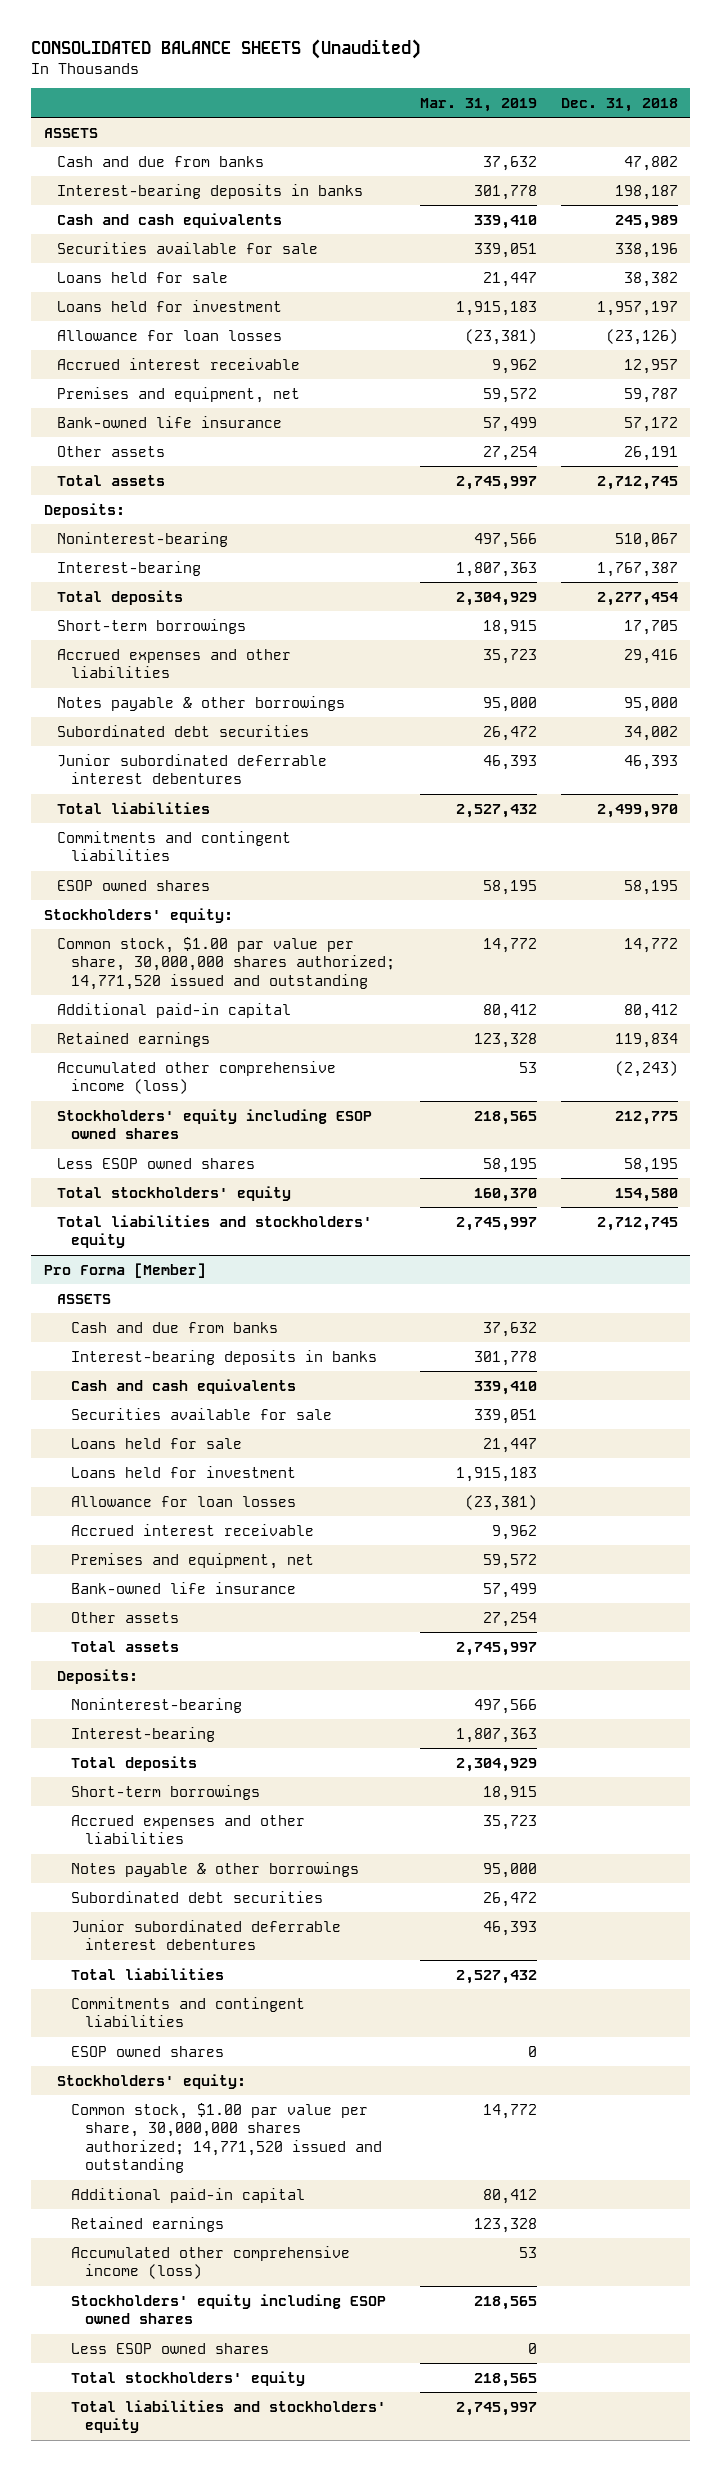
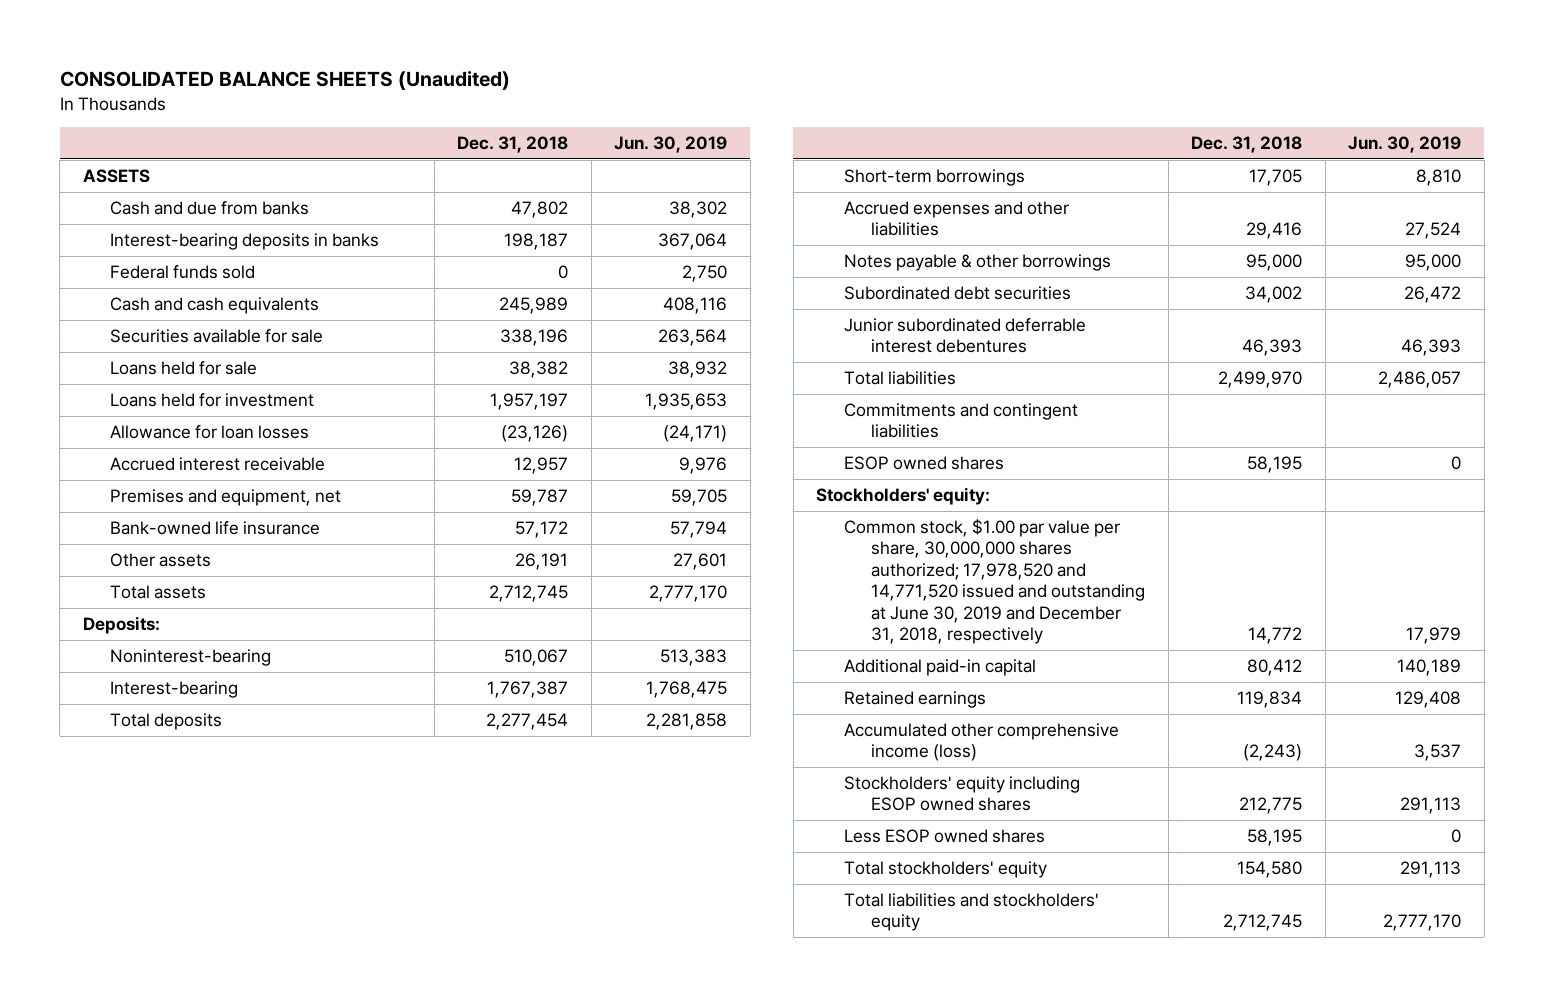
[419,97,537,112] Mar. 31, 2019 -> none
none -> [614,135,728,153] Jun. 30, 2019
none -> [109,264,255,279] Federal funds sold
[57,936,395,990] Common stock, $1.00 par value per share, 30,000,000 shares authorized; 14,771,520 issued and outstanding -> [843,518,1146,645] Common stock, $1.00 par value per share, 30,000,000 shares authorized; 17,978,520 and 14,771,520 issued and outstanding at June 30, 2019 and December 31, 2018, respectively
[43,1262,206,1278] Pro Forma [Member] -> none
[57,1293,112,1304] ASSETS -> none
[70,1321,278,1333] Cash and due from banks -> none
[70,1349,377,1365] Interest-bearing deposits in banks -> none
[70,1378,296,1394] Cash and cash equivalents -> none
[70,1407,332,1420] Securities available for sale -> none
[70,1437,242,1449] Loans held for sale -> none
[70,1465,296,1478] Loans held for investment -> none
[70,1495,296,1507] Allowance for loan losses -> none
[70,1523,314,1536] Accrued interest receivable -> none
[70,1552,314,1569] Premises and equipment, net -> none
[70,1581,296,1594] Bank-owned life insurance -> none
[70,1611,179,1623] Other assets -> none
[70,1640,179,1652] Total assets -> none
[57,1668,139,1684] Deposits: -> none
[70,1697,242,1713] Noninterest-bearing -> none
[70,1726,215,1742] Interest-bearing -> none
[70,1755,197,1771] Total deposits -> none
[70,1784,260,1800] Short-term borrowings -> none
[70,1814,305,1845] Accrued expenses and other liabilities -> none
[70,1861,359,1877] Notes payable & other borrowings -> none
[70,1890,323,1903] Subordinated debt securities -> none
[70,1919,341,1951] Junior subordinated deferrable interest debentures -> none
[70,1967,224,1980] Total liabilities -> none
[70,1996,305,2028] Commitments and contingent liabilities -> none
[70,2045,224,2057] ESOP owned shares -> none
[57,2073,247,2089] Stockholders' equity: -> none
[70,2102,382,2174] Common stock, $1.00 par value per share, 30,000,000 shares authorized; 14,771,520 issued and outstanding -> none
[70,2187,305,2203] Additional paid-in capital -> none
[70,2216,224,2232] Retained earnings -> none
[70,2245,350,2280] Accumulated other comprehensive income (loss) -> none
[70,2293,386,2325] Stockholders' equity including ESOP owned shares -> none
[70,2342,269,2354] Less ESOP owned shares -> none
[70,2370,305,2386] Total stockholders' equity -> none
[70,2399,386,2434] Total liabilities and stockholders' equity -> none

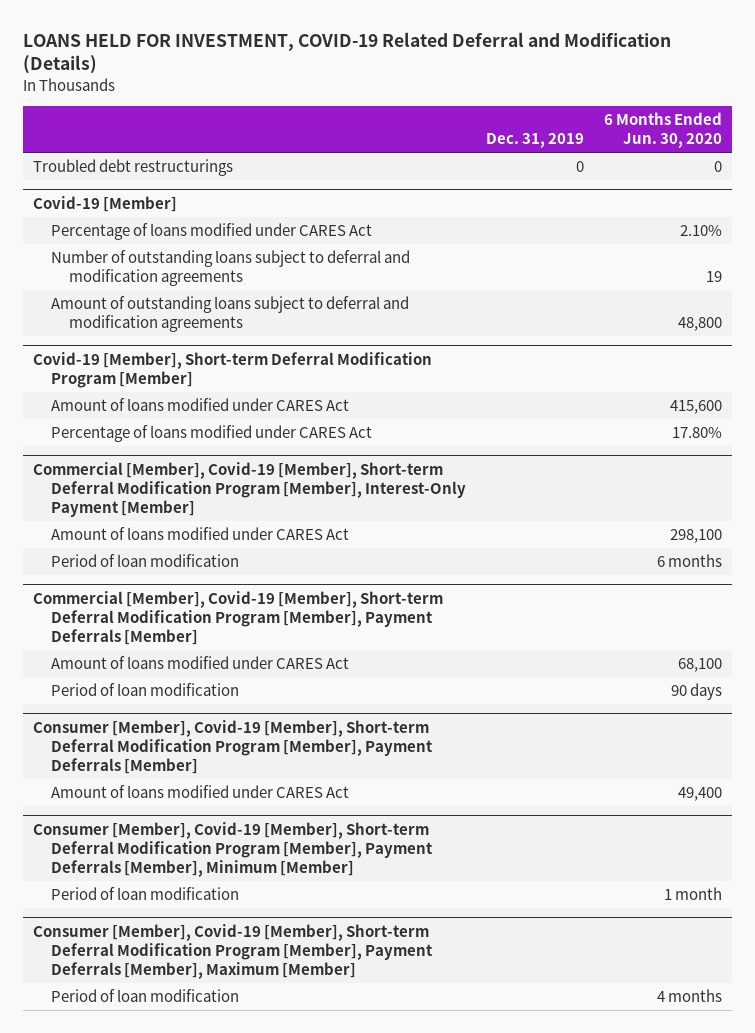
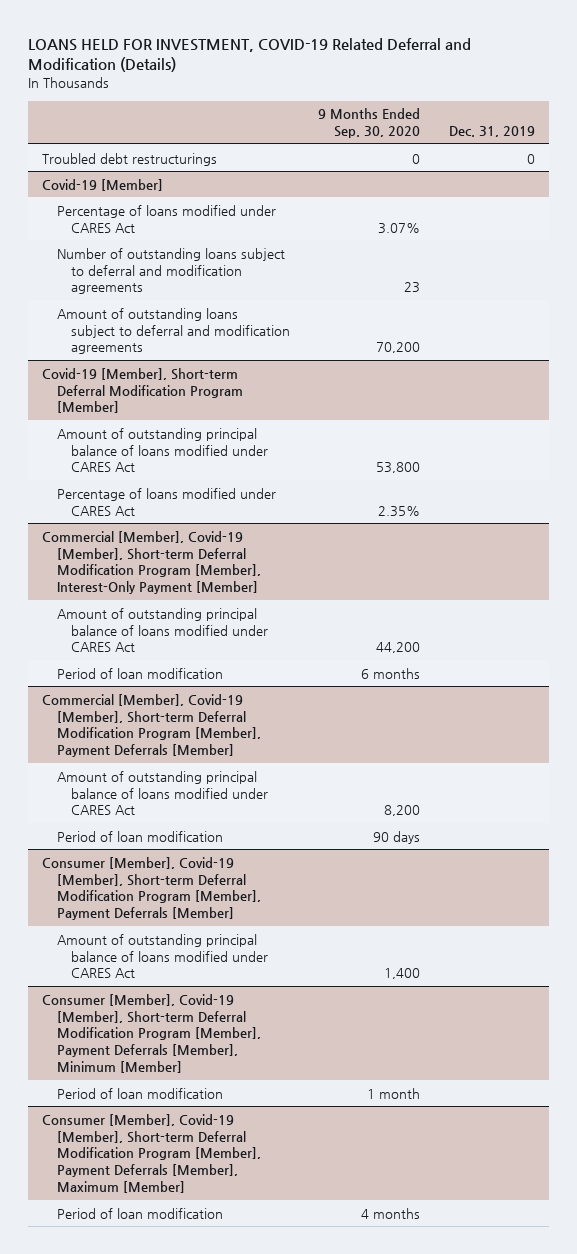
[604,112,723,149] 6 Months Ended Jun. 30, 2020 -> none
none -> [318,108,421,139] 9 Months Ended Sep. 30, 2020
[50,398,349,412] Amount of loans modified under CARES Act -> [56,427,269,473] Amount of outstanding principal balance of loans modified under CARES Act
[50,527,349,541] Amount of loans modified under CARES Act -> [56,607,269,653] Amount of outstanding principal balance of loans modified under CARES Act
[50,656,349,670] Amount of loans modified under CARES Act -> [56,770,269,816] Amount of outstanding principal balance of loans modified under CARES Act
[50,785,349,799] Amount of loans modified under CARES Act -> [56,933,269,979] Amount of outstanding principal balance of loans modified under CARES Act

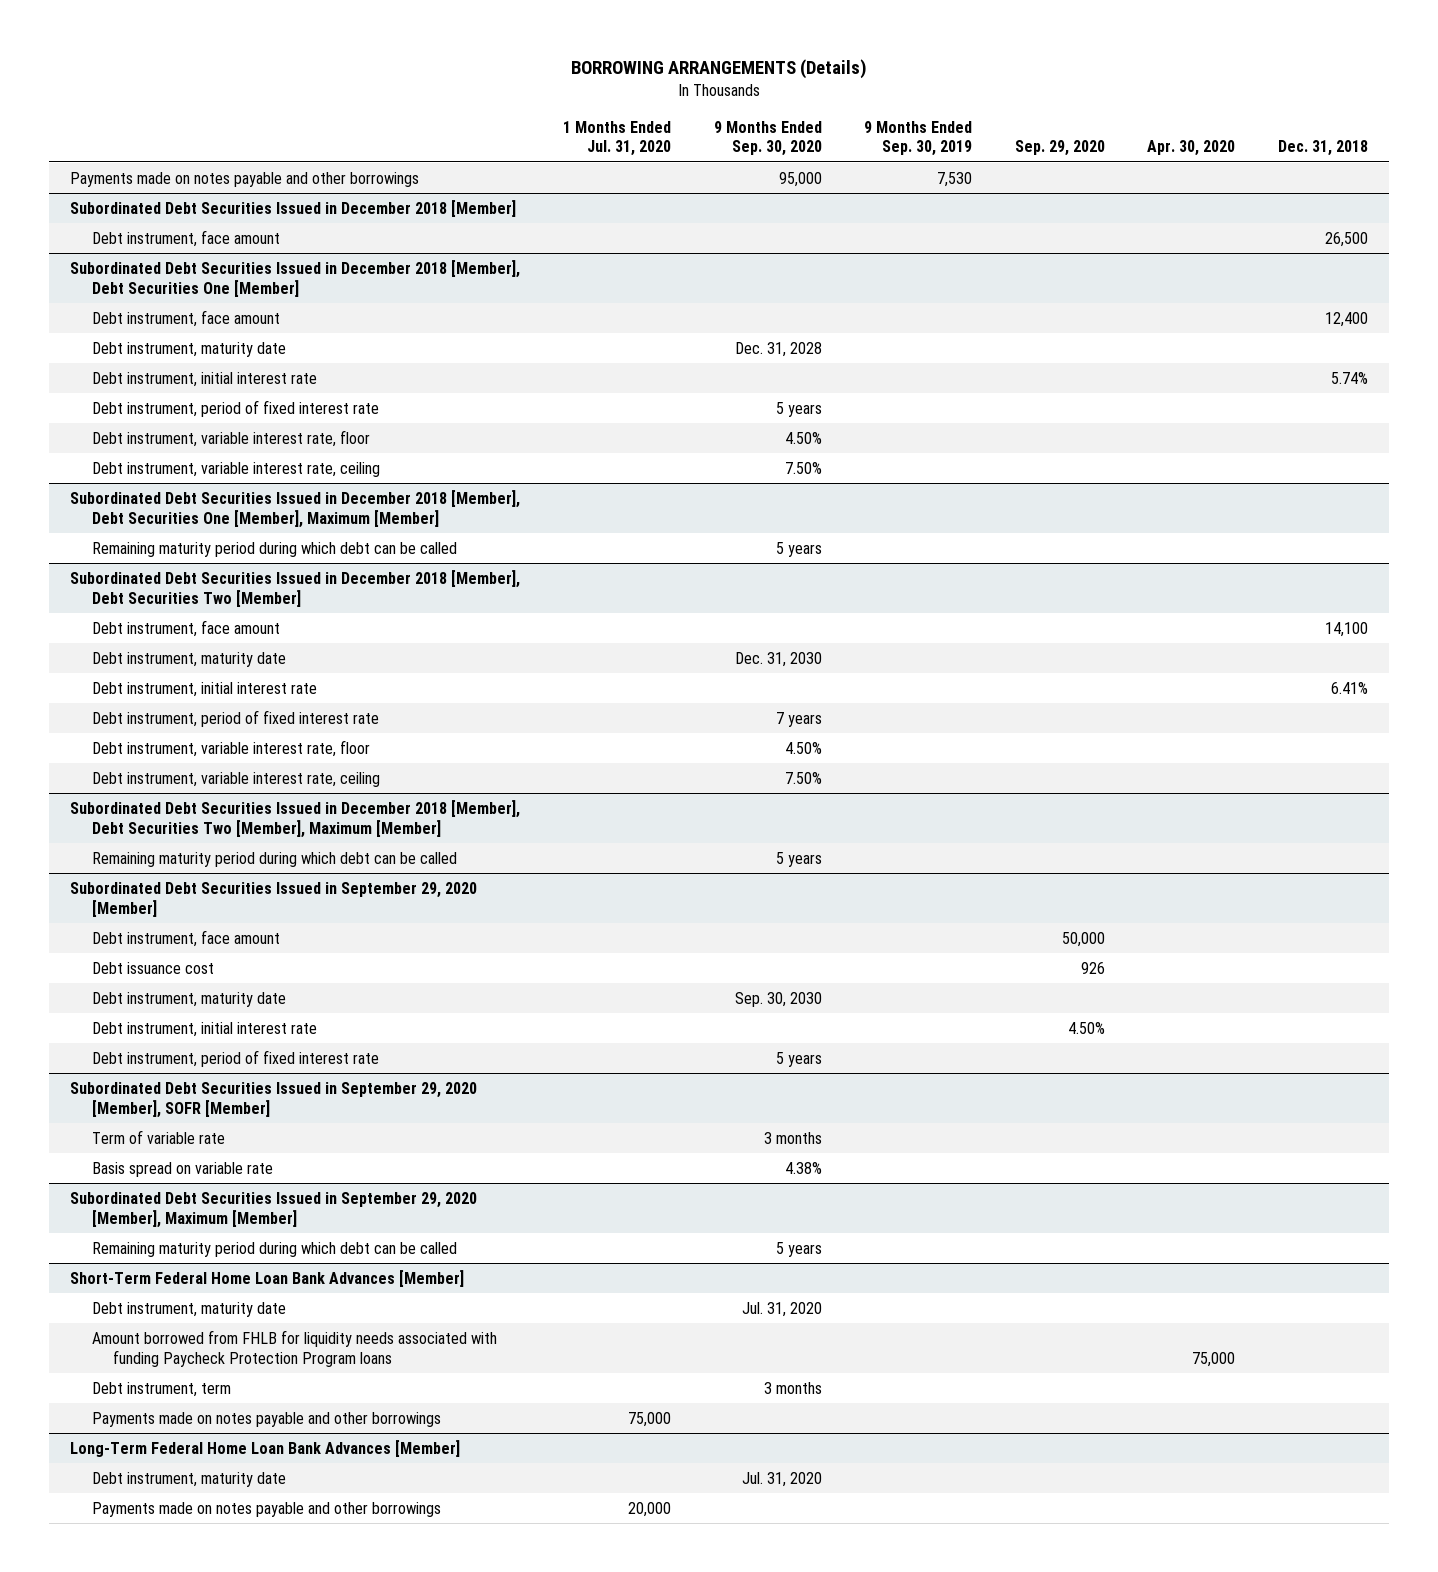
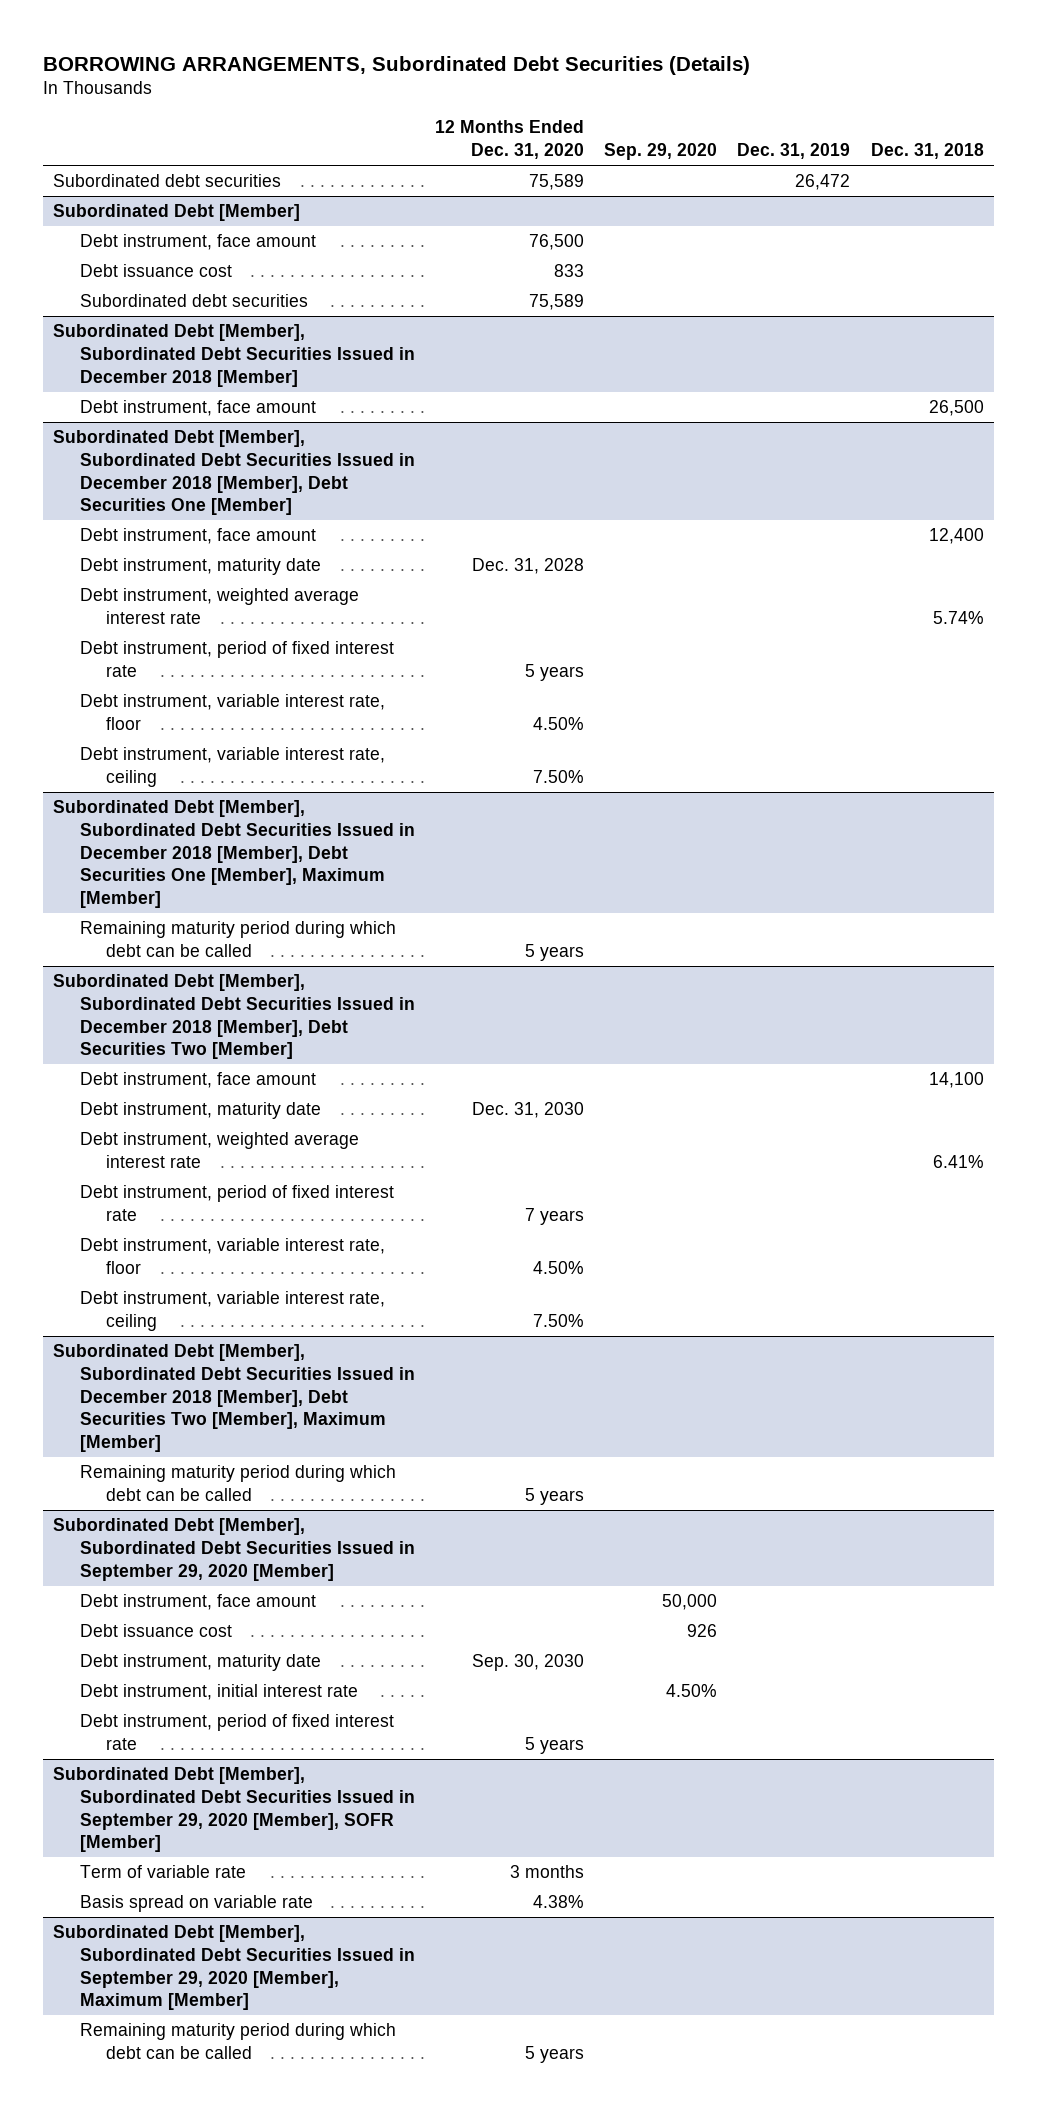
[571,59,868,80] BORROWING ARRANGEMENTS (Details) -> [43,55,751,75] BORROWING ARRANGEMENTS, Subordinated Debt Securities (Details)
[562,120,671,157] 1 Months Ended Jul. 31, 2020 -> none
[713,120,822,157] 9 Months Ended Sep. 30, 2020 -> none
[864,120,973,157] 9 Months Ended Sep. 30, 2019 -> none
[1147,140,1236,157] Apr. 30, 2020 -> none
none -> [435,120,585,159] 12 Months Ended Dec. 31, 2020
none -> [737,142,851,159] Dec. 31, 2019
[70,171,420,187] Payments made on notes payable and other borrowings -> none
none -> [53,174,282,188] Subordinated debt securities
none -> [53,204,301,222] Subordinated Debt [Member]
none -> [79,234,316,251] Debt instrument, face amount
none -> [79,264,232,278] Debt issuance cost
none -> [79,294,308,308] Subordinated debt securities
[70,199,517,217] Subordinated Debt Securities Issued in December 2018 [Member] -> [53,324,415,387] Subordinated Debt [Member], Subordinated Debt Securities Issued in December 2018 [Member]
[70,259,521,297] Subordinated Debt Securities Issued in December 2018 [Member], Debt Securities One [Member] -> [53,430,415,516] Subordinated Debt [Member], Subordinated Debt Securities Issued in December 2018 [Member], Debt Securities One [Member]
[91,371,317,387] Debt instrument, initial interest rate -> [79,588,359,624] Debt instrument, weighted average interest rate
[70,489,521,528] Subordinated Debt Securities Issued in December 2018 [Member], Debt Securities One [Member], Maximum [Member] -> [53,800,415,908] Subordinated Debt [Member], Subordinated Debt Securities Issued in December 2018 [Member], Debt Securities One [Member], Maximum [Member]
[70,569,521,607] Subordinated Debt Securities Issued in December 2018 [Member], Debt Securities Two [Member] -> [53,974,415,1060] Subordinated Debt [Member], Subordinated Debt Securities Issued in December 2018 [Member], Debt Securities Two [Member]
[91,681,317,697] Debt instrument, initial interest rate -> [79,1132,359,1168] Debt instrument, weighted average interest rate
[70,799,521,838] Subordinated Debt Securities Issued in December 2018 [Member], Debt Securities Two [Member], Maximum [Member] -> [53,1344,415,1452] Subordinated Debt [Member], Subordinated Debt Securities Issued in December 2018 [Member], Debt Securities Two [Member], Maximum [Member]
[70,881,478,917] Subordinated Debt Securities Issued in September 29, 2020 [Member] -> [53,1518,415,1581] Subordinated Debt [Member], Subordinated Debt Securities Issued in September 29, 2020 [Member]
[70,1081,478,1118] Subordinated Debt Securities Issued in September 29, 2020 [Member], SOFR [Member] -> [53,1767,415,1853] Subordinated Debt [Member], Subordinated Debt Securities Issued in September 29, 2020 [Member], SOFR [Member]
[70,1191,478,1228] Subordinated Debt Securities Issued in September 29, 2020 [Member], Maximum [Member] -> [53,1925,415,2011] Subordinated Debt [Member], Subordinated Debt Securities Issued in September 29, 2020 [Member], Maximum [Member]
[70,1269,465,1287] Short-Term Federal Home Loan Bank Advances [Member] -> none
[91,1301,286,1317] Debt instrument, maturity date -> none
[91,1329,497,1367] Amount borrowed from FHLB for liquidity needs associated with funding Paycheck Protection Program loans -> none
[91,1381,231,1397] Debt instrument, term -> none
[91,1411,441,1427] Payments made on notes payable and other borrowings -> none
[70,1439,461,1457] Long-Term Federal Home Loan Bank Advances [Member] -> none
[91,1471,286,1487] Debt instrument, maturity date -> none
[91,1501,441,1517] Payments made on notes payable and other borrowings -> none

